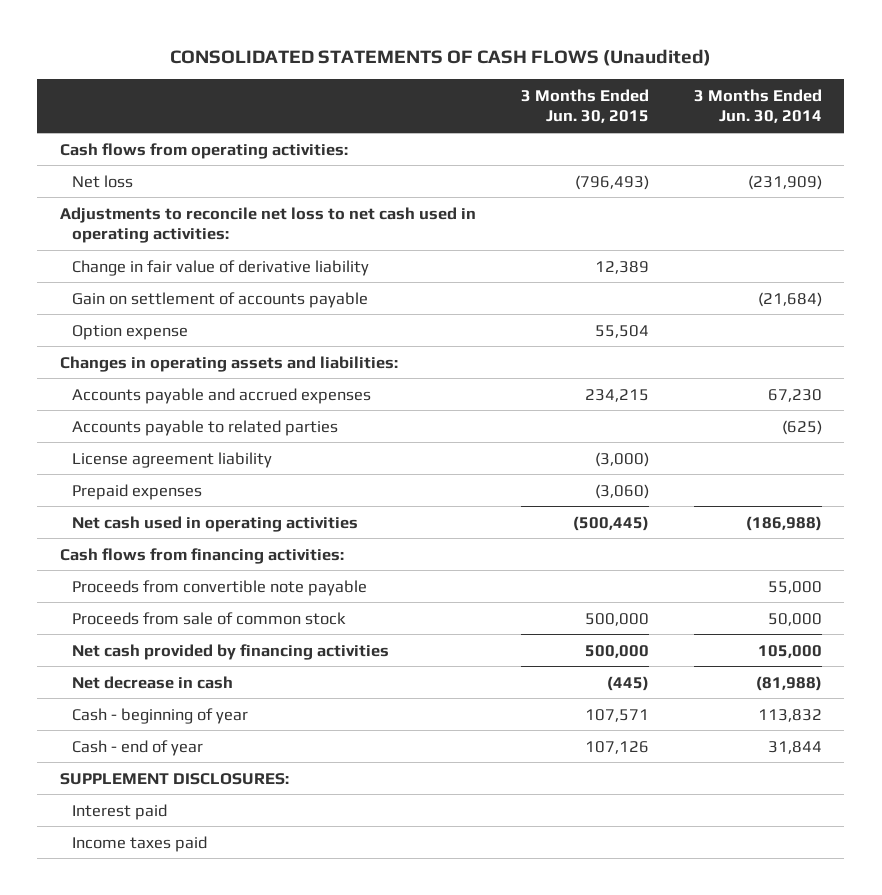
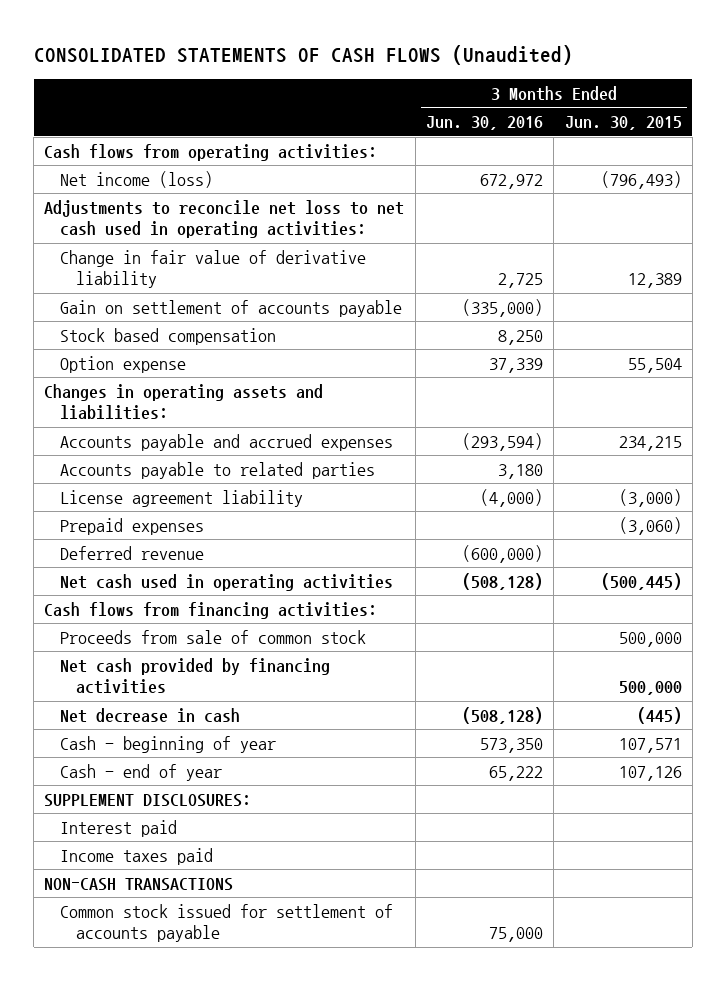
[693,89,822,124] 3 Months Ended Jun. 30, 2014 -> none
none -> [425,116,543,131] Jun. 30, 2016
[72,174,134,188] Net loss -> [60,170,214,188] Net income (loss)
none -> [60,327,277,345] Stock based compensation
none -> [60,545,205,560] Deferred revenue
[72,579,368,596] Proceeds from convertible note payable -> none
none -> [44,877,234,891] NON-CASH TRANSACTIONS
none -> [60,903,394,943] Common stock issued for settlement of accounts payable

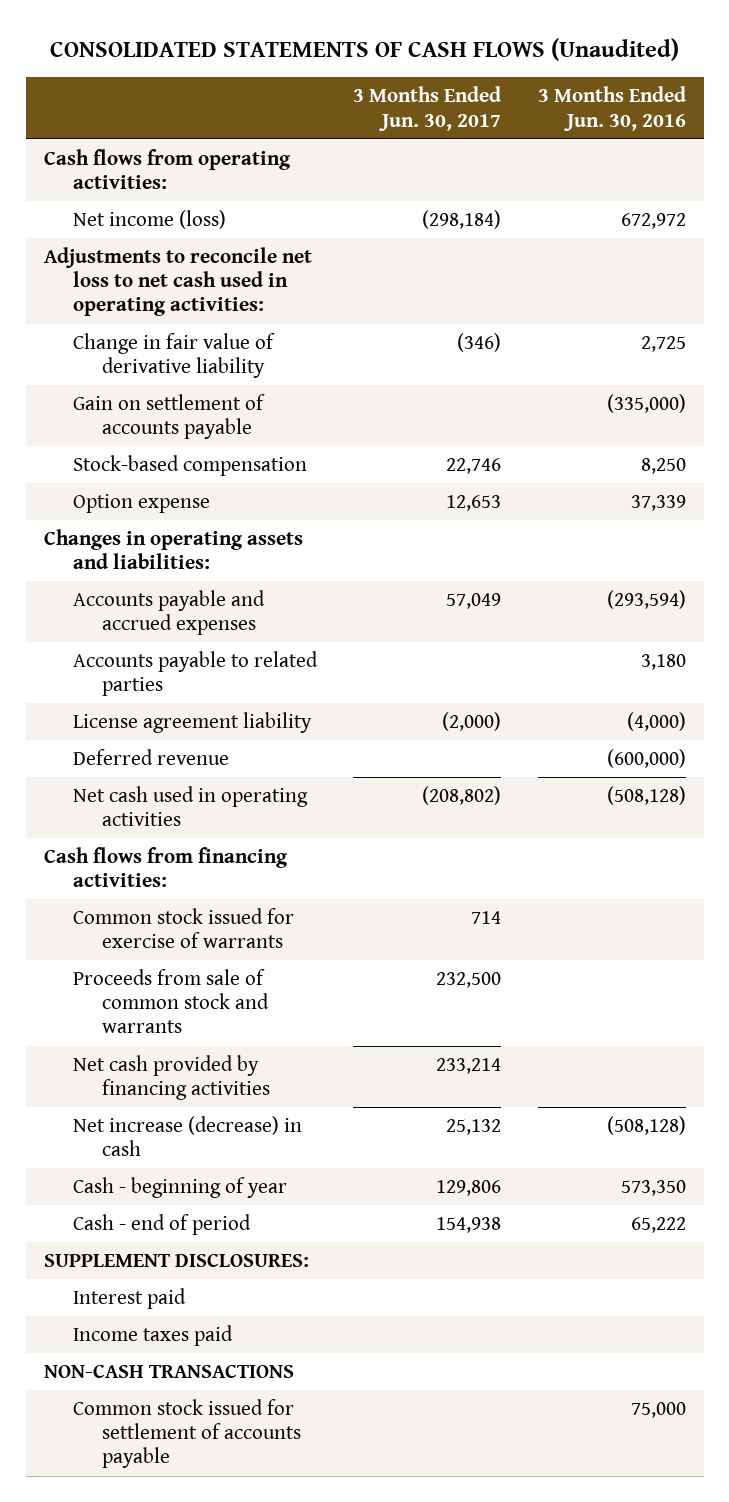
[564,116,682,131] Jun. 30, 2015 -> none
none -> [353,86,502,131] 3 Months Ended Jun. 30, 2017
[60,327,277,345] Stock based compensation -> [72,454,307,476] Stock-based compensation
[60,517,205,535] Prepaid expenses -> none
none -> [72,907,294,949] Common stock issued for exercise of warrants
[60,629,367,644] Proceeds from sale of common stock -> [72,968,269,1034] Proceeds from sale of common stock and warrants
[60,707,241,723] Net decrease in cash -> [72,1115,302,1157] Net increase (decrease) in cash
[60,763,223,781] Cash - end of year -> [72,1213,251,1235] Cash - end of period

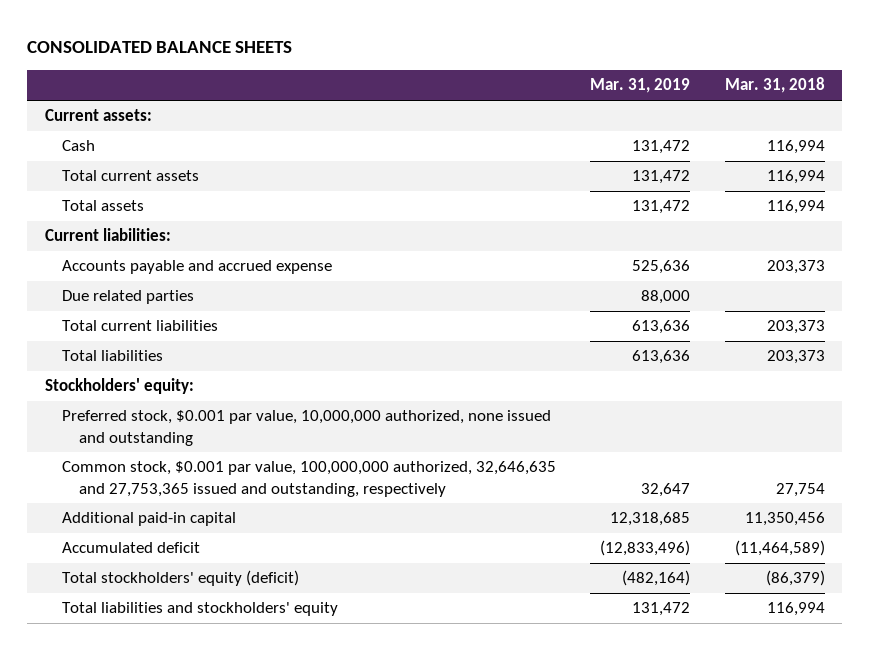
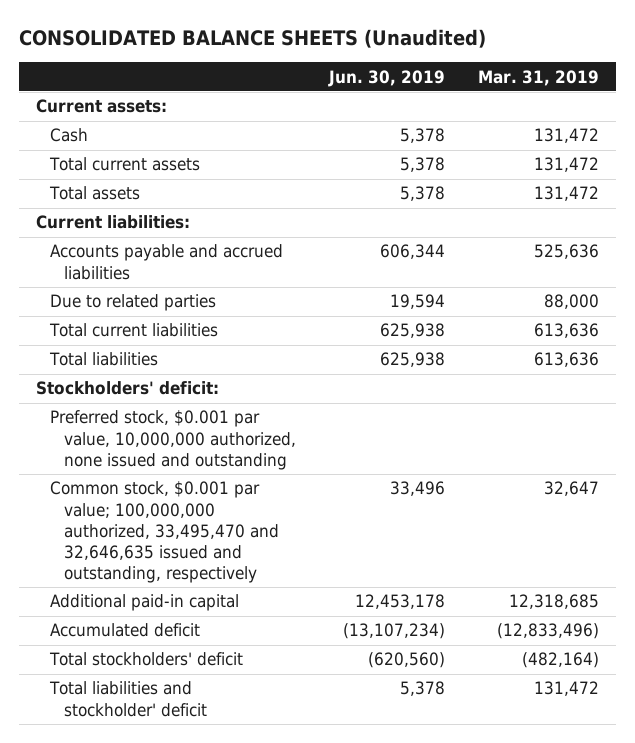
[27,41,293,54] CONSOLIDATED BALANCE SHEETS -> [19,29,487,49] CONSOLIDATED BALANCE SHEETS (Unaudited)
[724,77,825,94] Mar. 31, 2018 -> none
none -> [328,69,446,87] Jun. 30, 2019
[61,260,332,275] Accounts payable and accrued expense -> [50,244,284,280] Accounts payable and accrued liabilities
[61,290,194,305] Due related parties -> [50,294,217,312] Due to related parties
[44,378,194,395] Stockholders' equity: -> [35,381,219,396] Stockholders' deficit:
[61,461,556,497] Common stock, $0.001 par value, 100,000,000 authorized, 32,646,635 and 27,753,365 issued and outstanding, respectively -> [50,481,280,584] Common stock, $0.001 par value; 100,000,000 authorized, 33,495,470 and 32,646,635 issued and outstanding, respectively
[61,570,299,587] Total stockholders' equity (deficit) -> [49,652,244,667] Total stockholders' deficit
[61,602,338,617] Total liabilities and stockholders' equity -> [49,681,208,717] Total liabilities and stockholder' deficit

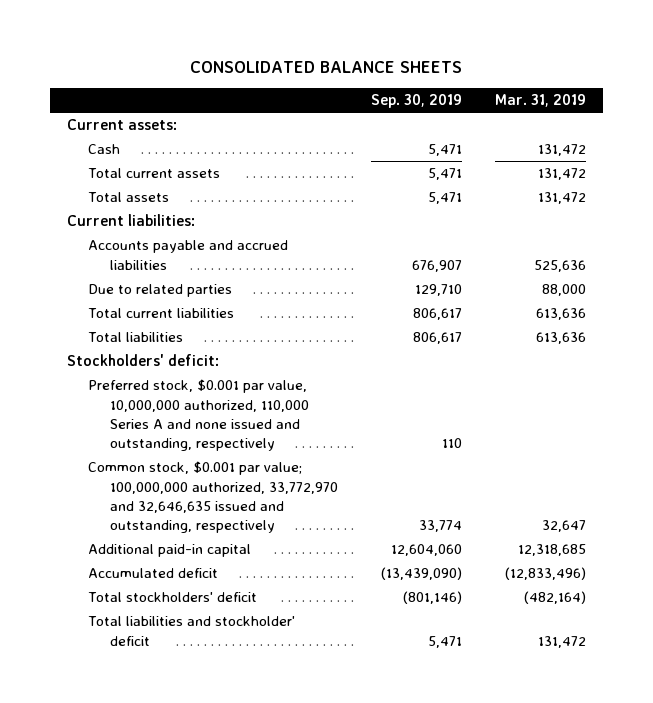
[19,29,487,49] CONSOLIDATED BALANCE SHEETS (Unaudited) -> [190,61,463,74] CONSOLIDATED BALANCE SHEETS
[328,69,446,87] Jun. 30, 2019 -> none
none -> [371,94,463,109] Sep. 30, 2019
[50,410,297,470] Preferred stock, $0.001 par value, 10,000,000 authorized, none issued and outstanding -> [88,379,309,452] Preferred stock, $0.001 par value, 10,000,000 authorized, 110,000 Series A and none issued and outstanding, respectively
[50,481,280,584] Common stock, $0.001 par value; 100,000,000 authorized, 33,495,470 and 32,646,635 issued and outstanding, respectively -> [88,461,338,534] Common stock, $0.001 par value; 100,000,000 authorized, 33,772,970 and 32,646,635 issued and outstanding, respectively

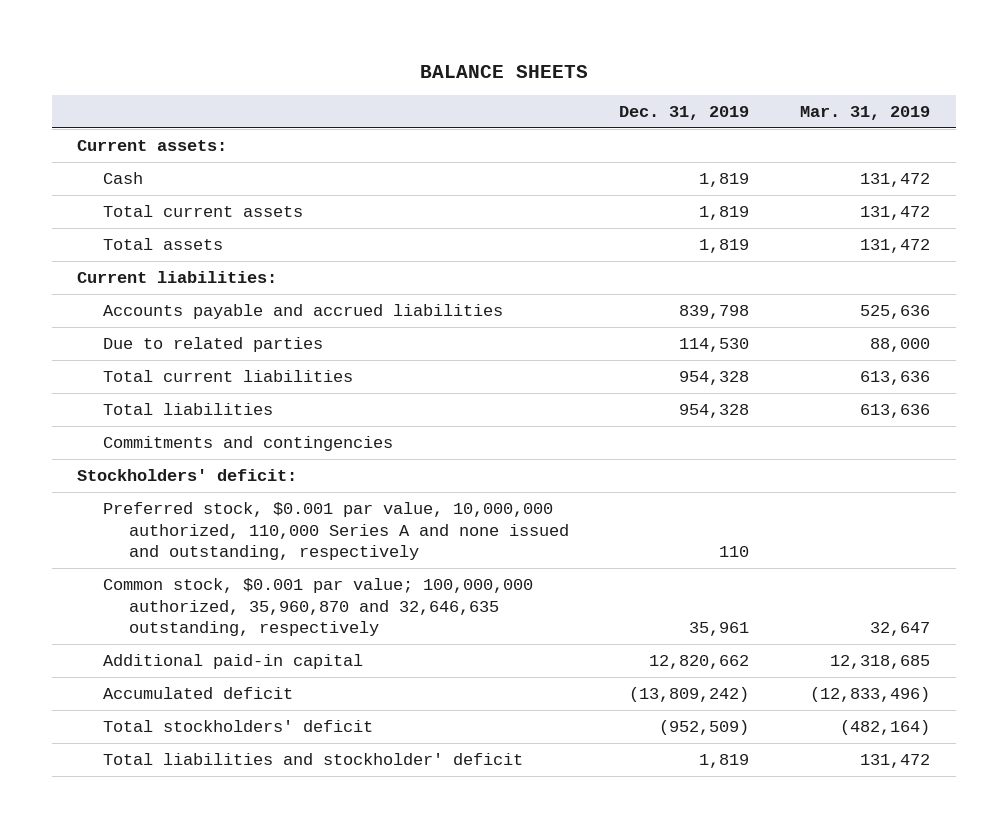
[190,61,463,74] CONSOLIDATED BALANCE SHEETS -> [419,65,588,79] BALANCE SHEETS
[371,94,463,109] Sep. 30, 2019 -> none
none -> [619,105,750,120] Dec. 31, 2019
none -> [102,435,393,451] Commitments and contingencies
[88,461,338,534] Common stock, $0.001 par value; 100,000,000 authorized, 33,772,970 and 32,646,635 issued and outstanding, respectively -> [102,577,533,637] Common stock, $0.001 par value; 100,000,000 authorized, 35,960,870 and 32,646,635 outstanding, respectively

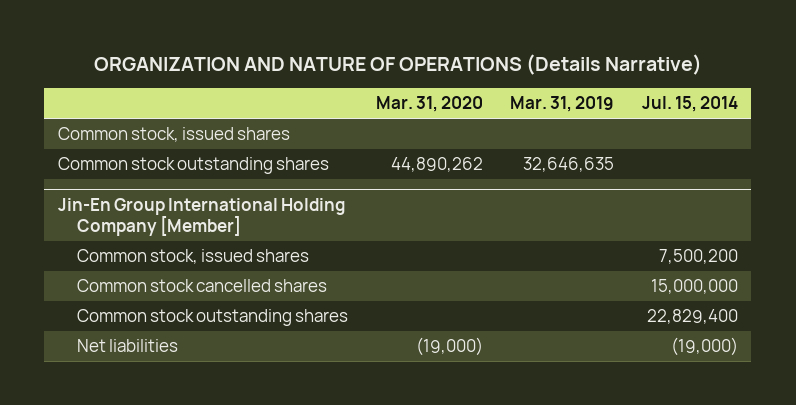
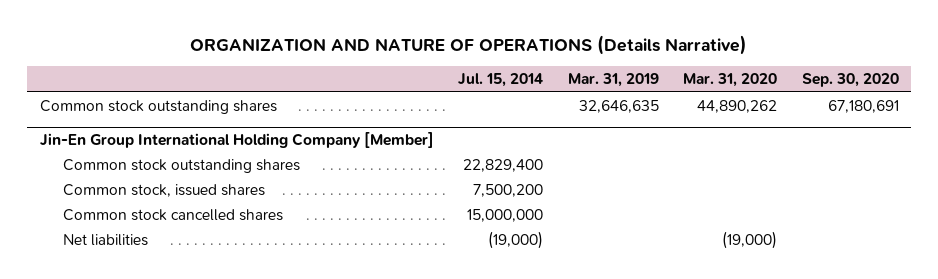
none -> [801,73,899,88] Sep. 30, 2020
[57,127,290,143] Common stock, issued shares -> none
[77,309,349,327] Common stock outstanding shares -> [62,158,300,173] Common stock outstanding shares

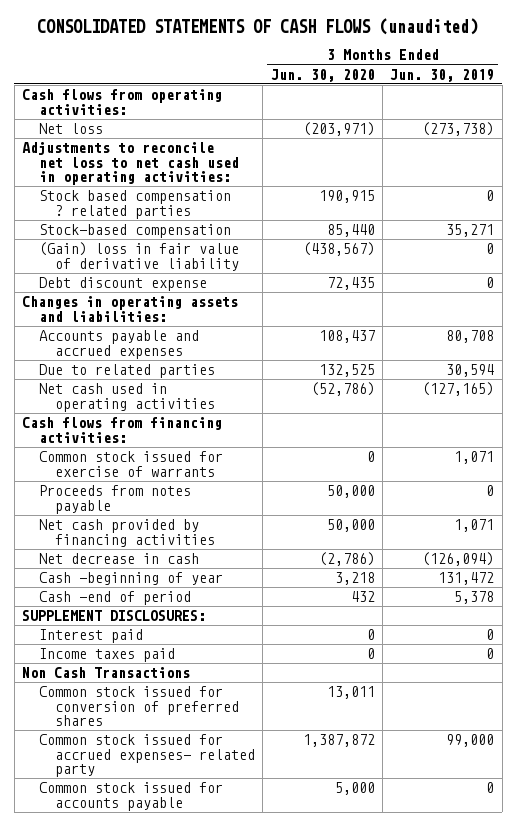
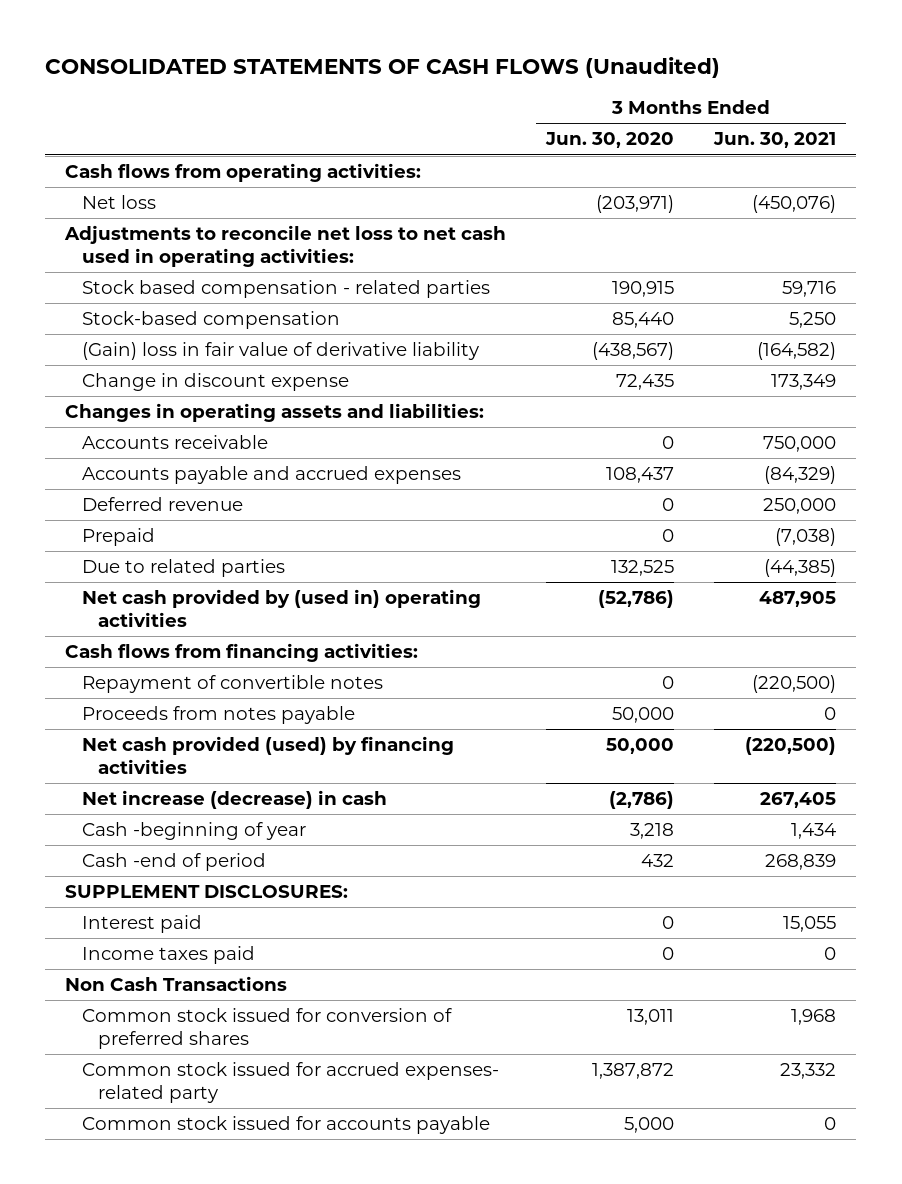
[37,18,479,36] CONSOLIDATED STATEMENTS OF CASH FLOWS (unaudited) -> [45,56,721,78] CONSOLIDATED STATEMENTS OF CASH FLOWS (Unaudited)
[390,68,495,82] Jun. 30, 2019 -> none
none -> [713,132,837,149] Jun. 30, 2021
[38,190,231,219] Stock based compensation ? related parties -> [81,280,490,299] Stock based compensation - related parties
[38,277,207,292] Debt discount expense -> [81,373,349,392] Change in discount expense
none -> [81,435,268,450] Accounts receivable
none -> [81,497,243,512] Deferred revenue
none -> [81,528,155,547] Prepaid
[38,383,215,412] Net cash used in operating activities -> [81,589,481,627] Net cash provided by (used in) operating activities
[38,451,223,477] Common stock issued for exercise of warrants -> none
none -> [81,675,383,694] Repayment of convertible notes
[38,519,215,547] Net cash provided by financing activities -> [81,736,454,774] Net cash provided (used) by financing activities
[38,553,199,565] Net decrease in cash -> [81,790,387,810] Net increase (decrease) in cash

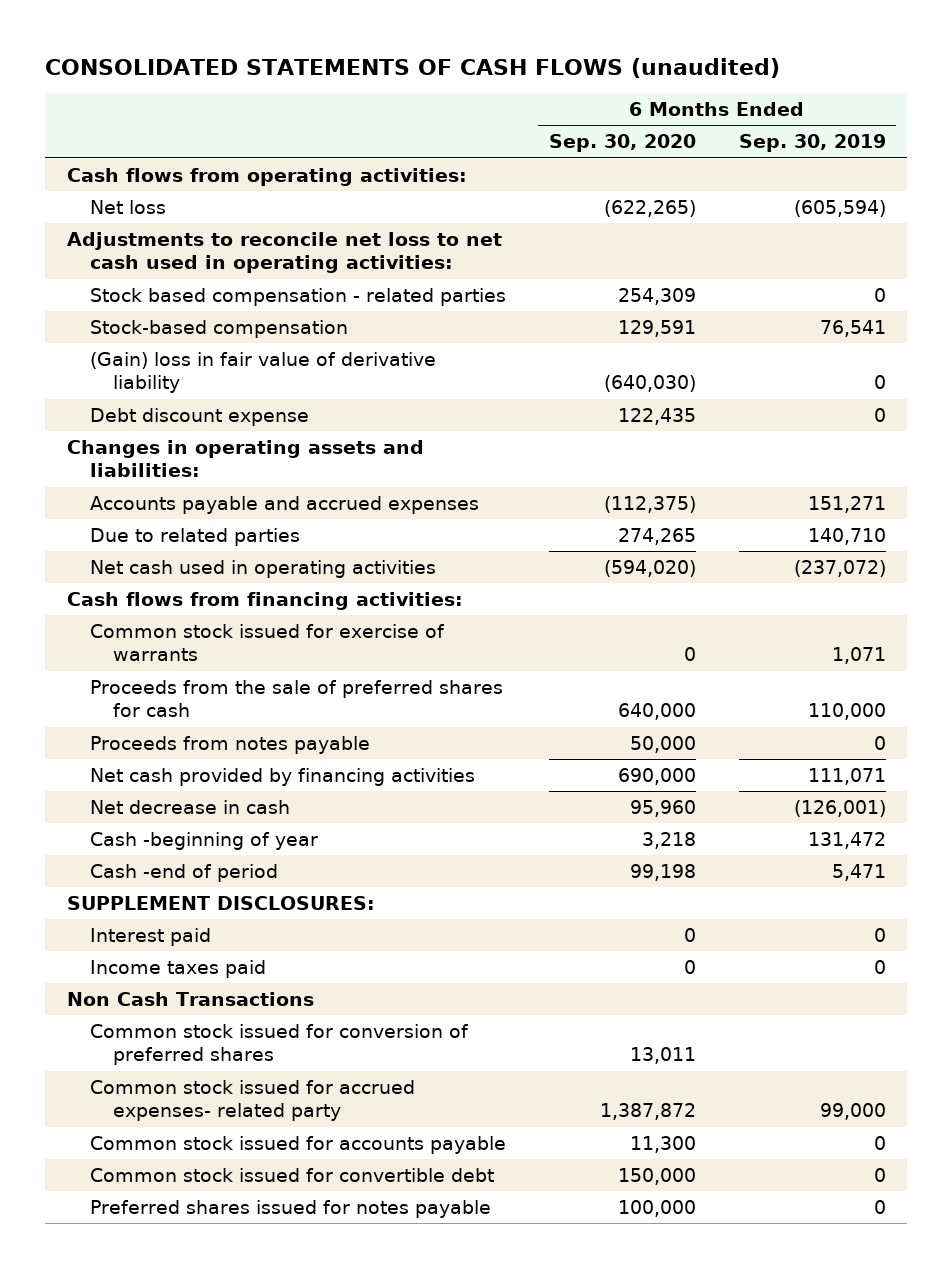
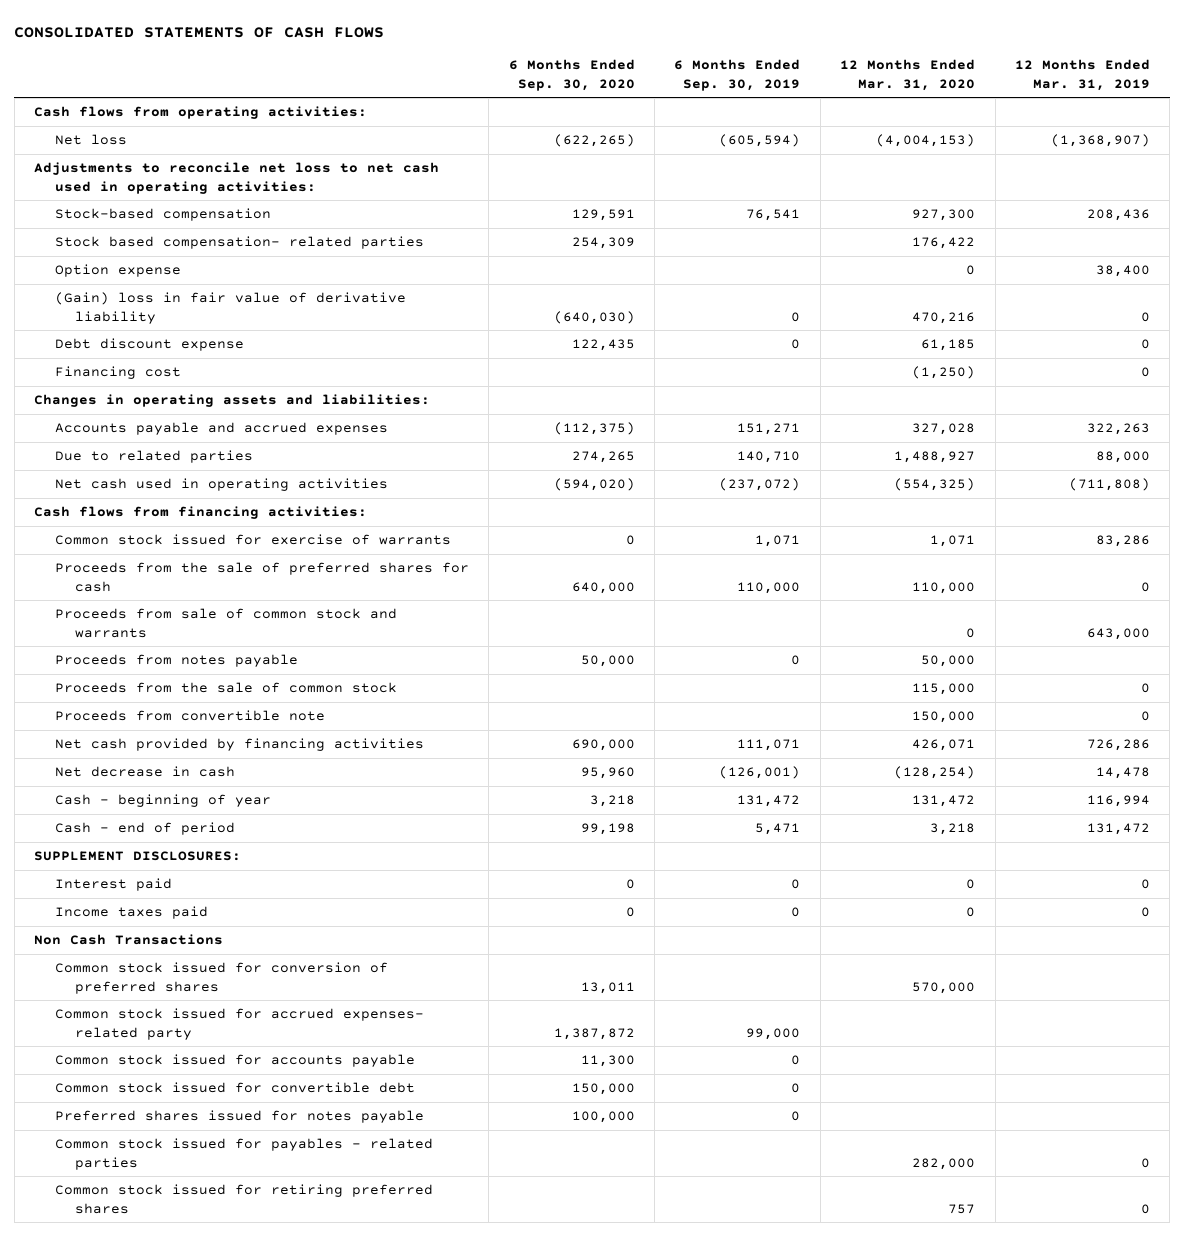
[45,57,781,78] CONSOLIDATED STATEMENTS OF CASH FLOWS (unaudited) -> [14,26,385,38] CONSOLIDATED STATEMENTS OF CASH FLOWS
none -> [840,59,976,91] 12 Months Ended Mar. 31, 2020
none -> [1014,59,1150,91] 12 Months Ended Mar. 31, 2019
[89,287,506,306] Stock based compensation - related parties -> none
none -> [54,236,424,250] Stock based compensation- related parties
none -> [54,264,181,278] Option expense
none -> [54,366,181,380] Financing cost
none -> [54,608,397,638] Proceeds from sale of common stock and warrants
none -> [54,682,397,694] Proceeds from the sale of common stock
none -> [54,710,325,722] Proceeds from convertible note
[89,831,318,850] Cash -beginning of year -> [54,794,271,808] Cash - beginning of year
[89,863,278,882] Cash -end of period -> [54,822,235,836] Cash - end of period
none -> [54,1138,433,1170] Common stock issued for payables - related parties
none -> [54,1184,433,1214] Common stock issued for retiring preferred shares

